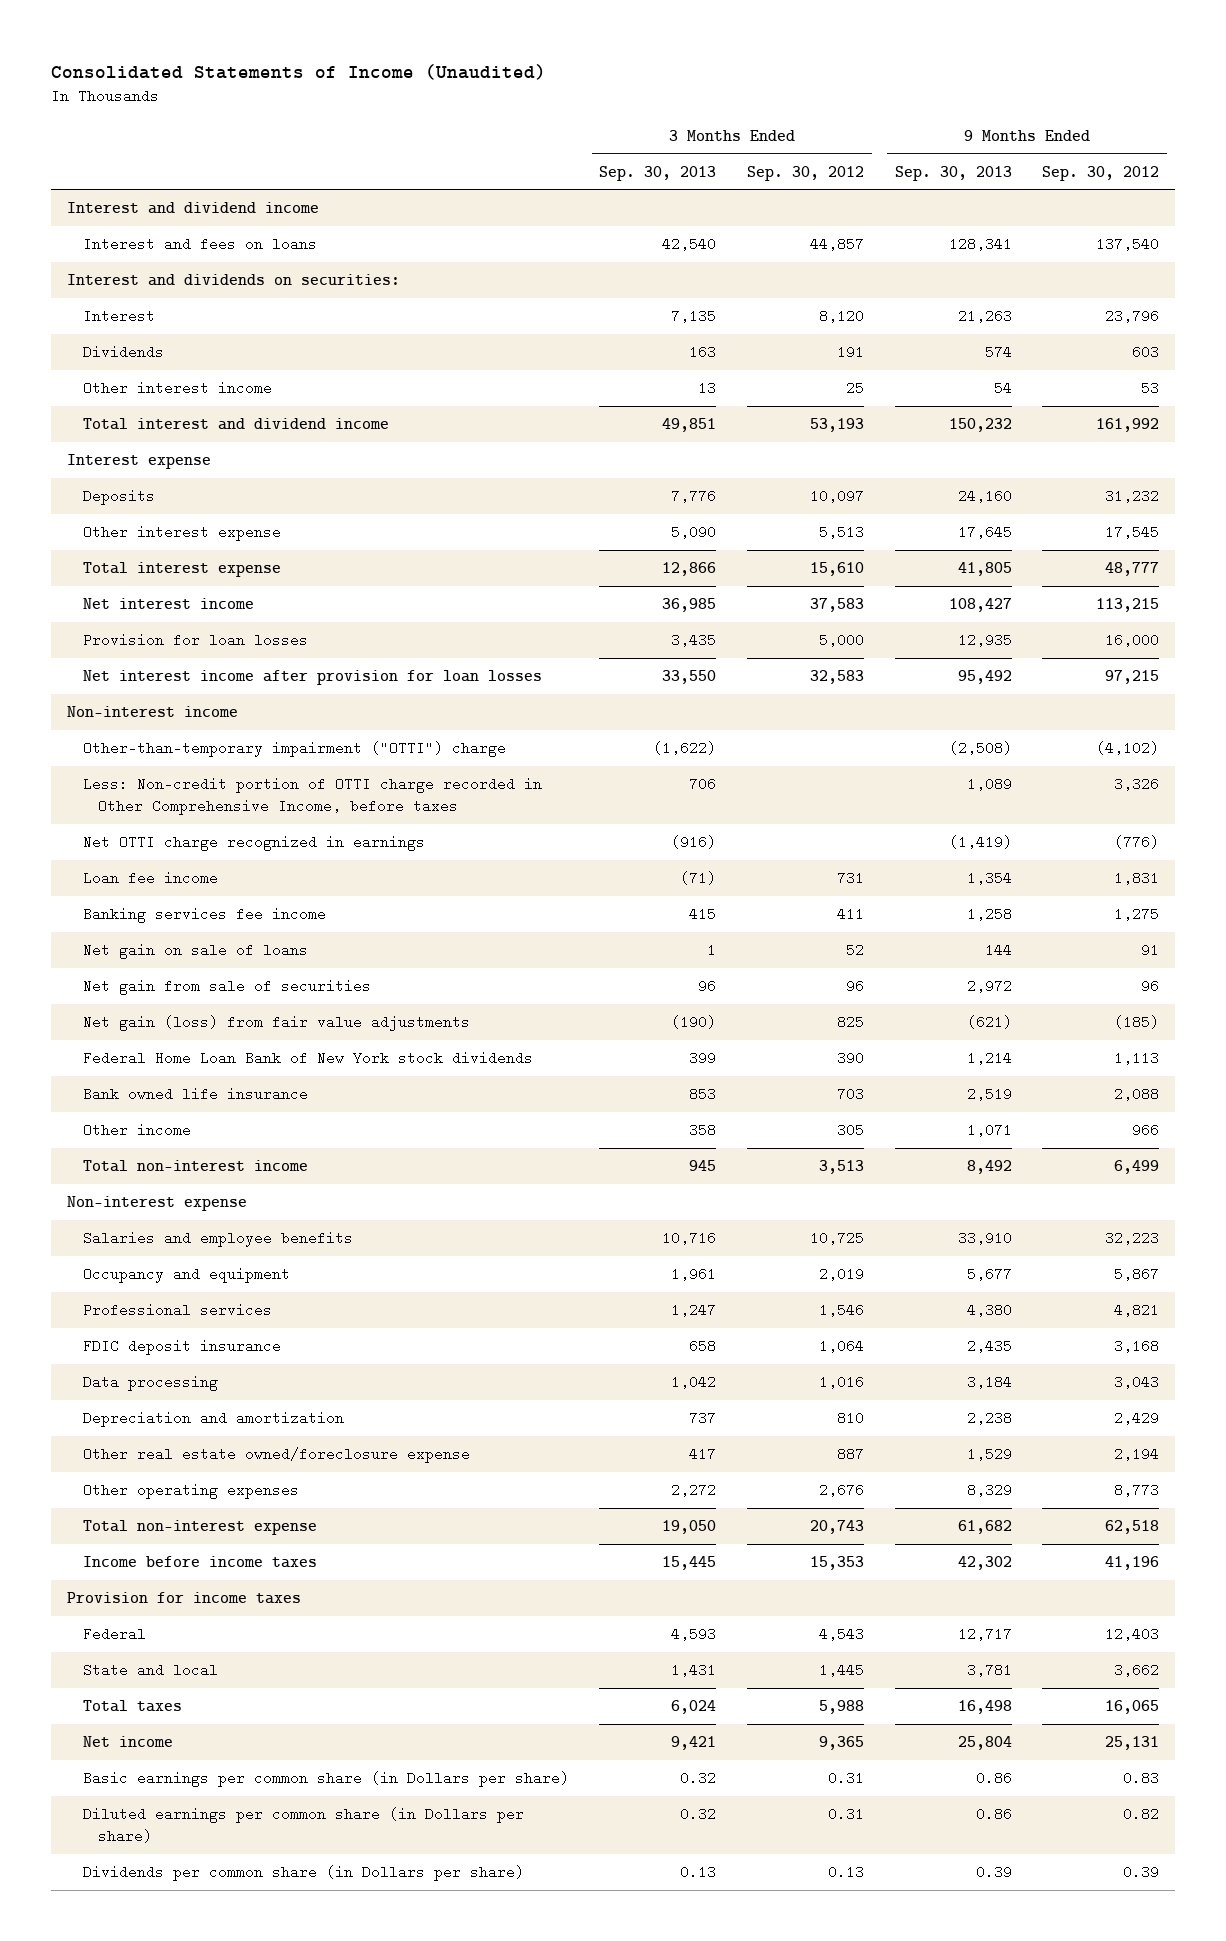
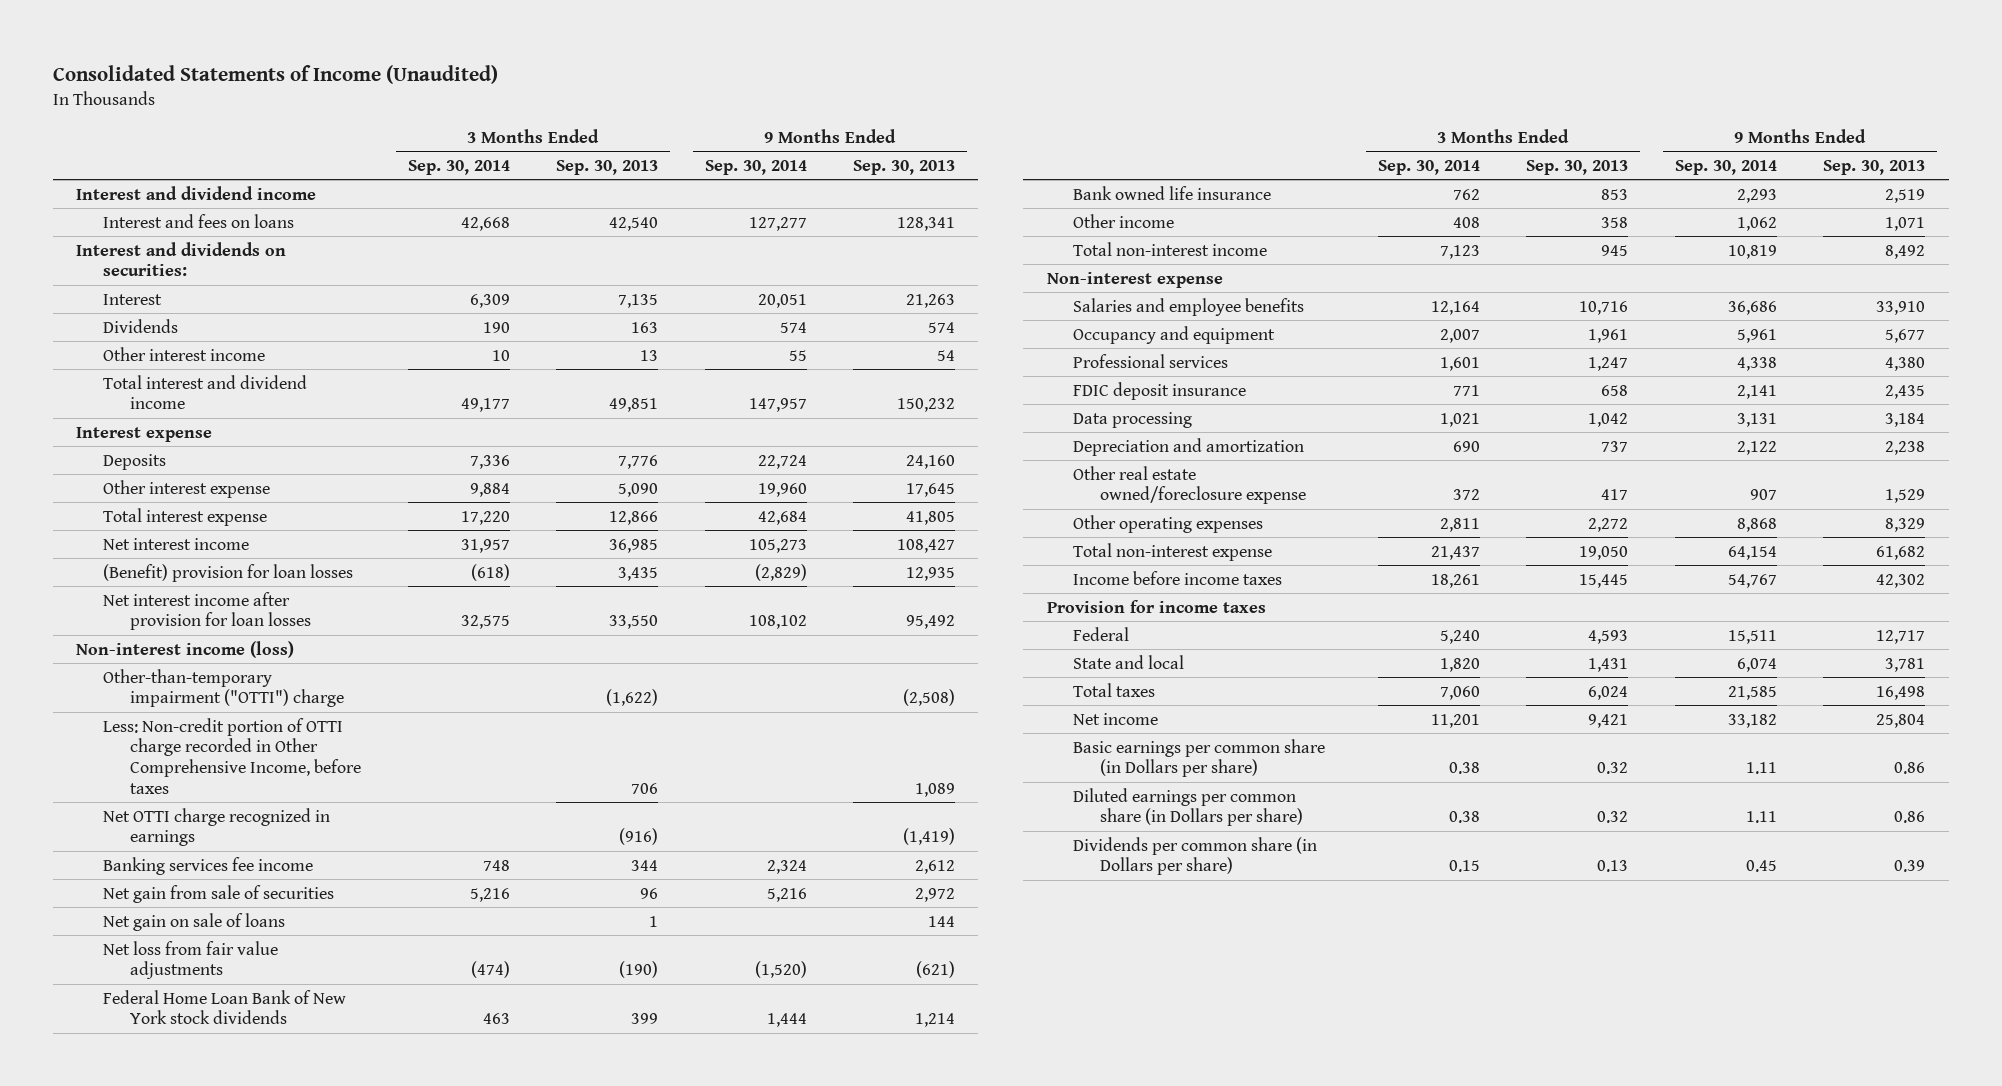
[746,165,864,181] Sep. 30, 2012 -> none
[1042,165,1160,181] Sep. 30, 2012 -> none
none -> [407,159,510,175] Sep. 30, 2014
none -> [704,159,807,175] Sep. 30, 2014
[82,632,308,647] Provision for loan losses -> [103,563,354,582] (Benefit) provision for loan losses
[66,705,238,717] Non-interest income -> [76,640,295,658] Non-interest income (loss)
[82,870,218,885] Loan fee income -> none
[689,906,717,921] 415 -> [631,859,659,871] 344
[966,906,1012,921] 1,258 -> [915,859,956,874] 2,612
[82,942,308,959] Net gain on sale of loans -> [103,912,286,931] Net gain on sale of loans
[82,1014,470,1031] Net gain (loss) from fair value adjustments -> [103,940,279,980] Net loss from fair value adjustments

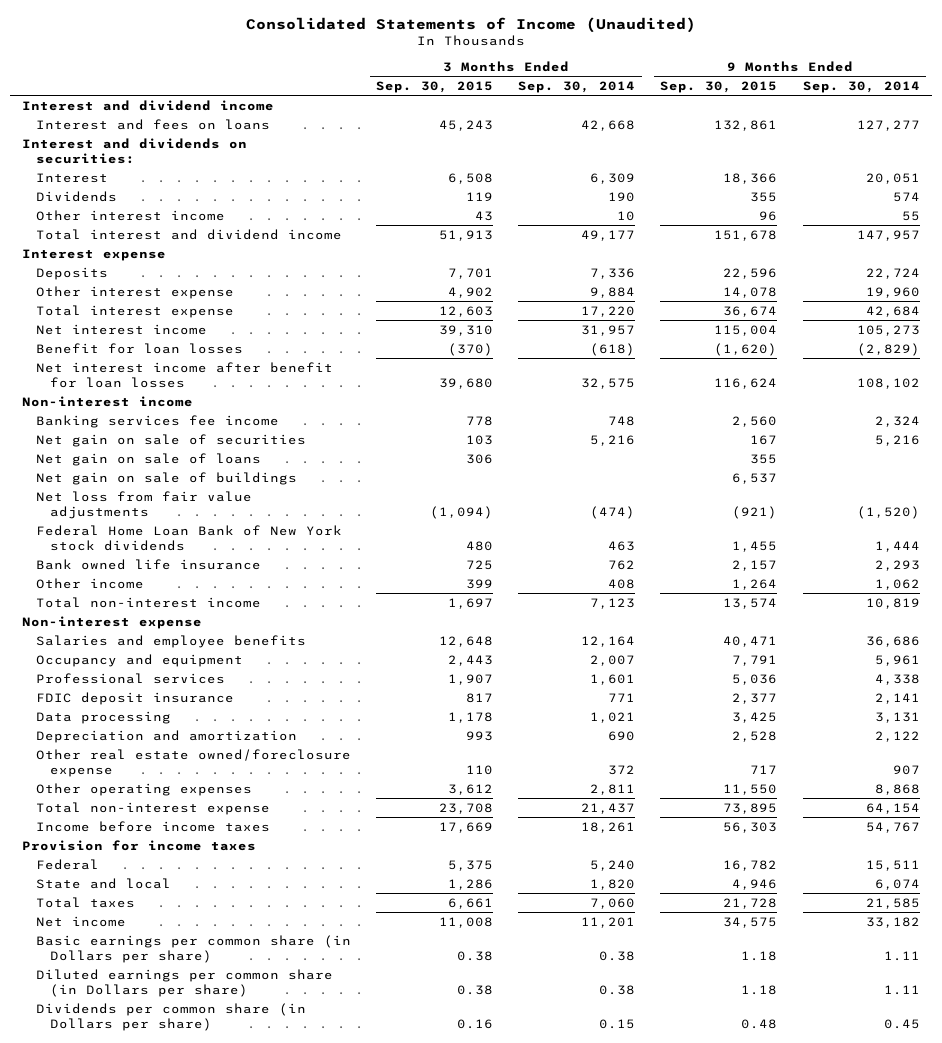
[556,159,659,175] Sep. 30, 2013 -> none
[853,159,956,175] Sep. 30, 2013 -> none
none -> [376,80,494,93] Sep. 30, 2015
none -> [660,80,778,93] Sep. 30, 2015
[103,668,345,708] Other-than-temporary impairment ("OTTI") charge -> none
[103,717,362,794] Less: Non-credit portion of OTTI charge recorded in Other Comprehensive Income, before taxes -> none
[103,807,331,847] Net OTTI charge recognized in earnings -> none
[103,563,354,582] (Benefit) provision for loan losses -> [36,342,244,354] Benefit for loan losses
[103,591,312,631] Net interest income after provision for loan losses -> [36,361,334,388] Net interest income after benefit for loan losses
[76,640,295,658] Non-interest income (loss) -> [22,395,194,407] Non-interest income
[103,884,335,903] Net gain from sale of securities -> [36,433,307,447] Net gain on sale of securities
none -> [36,471,298,485] Net gain on sale of buildings

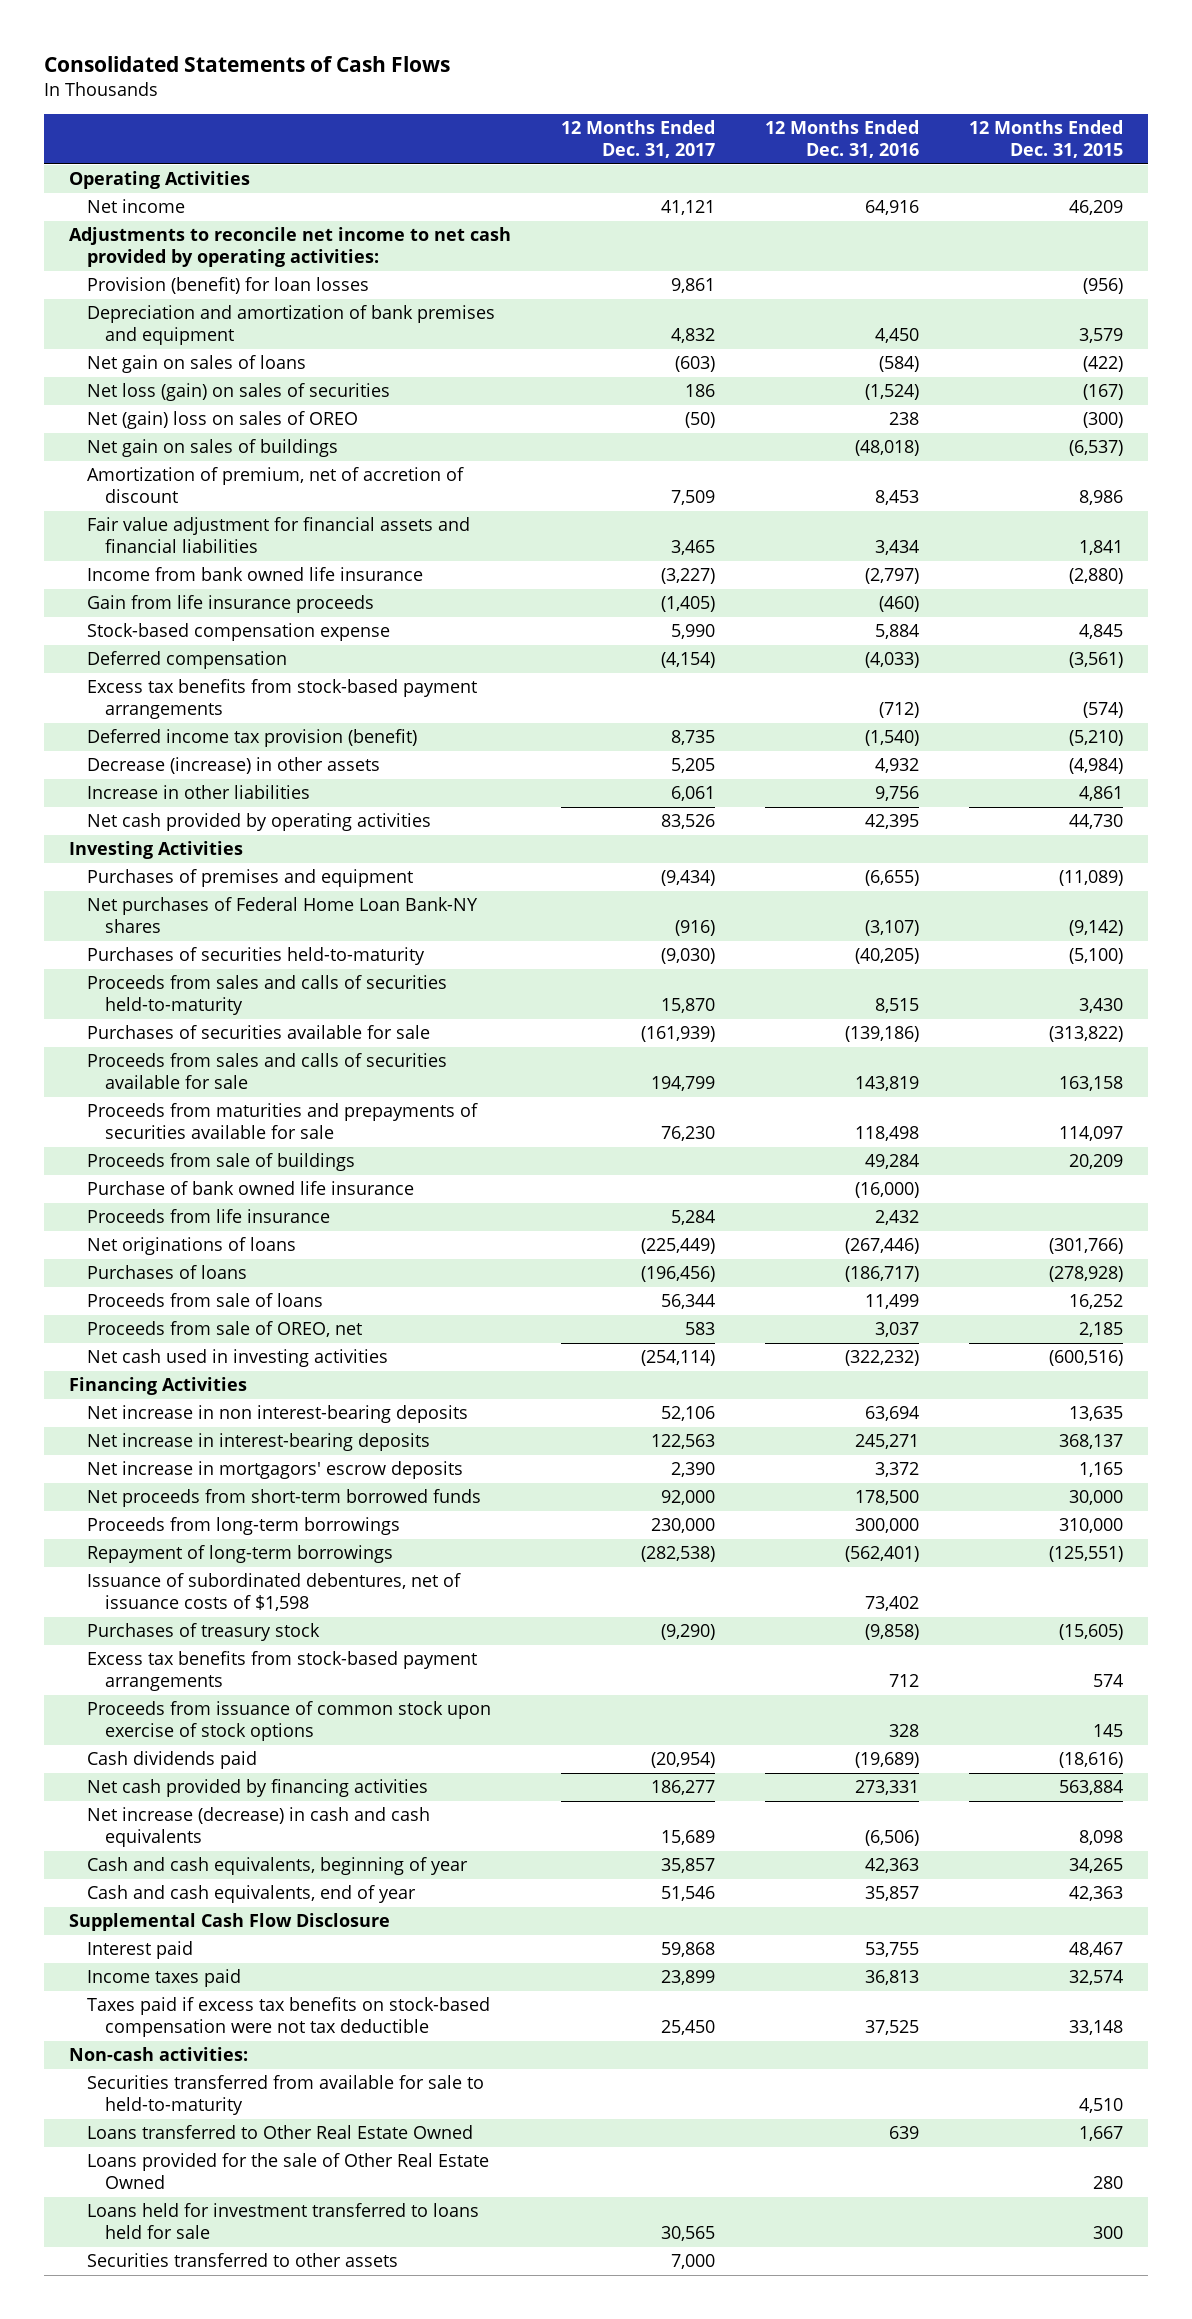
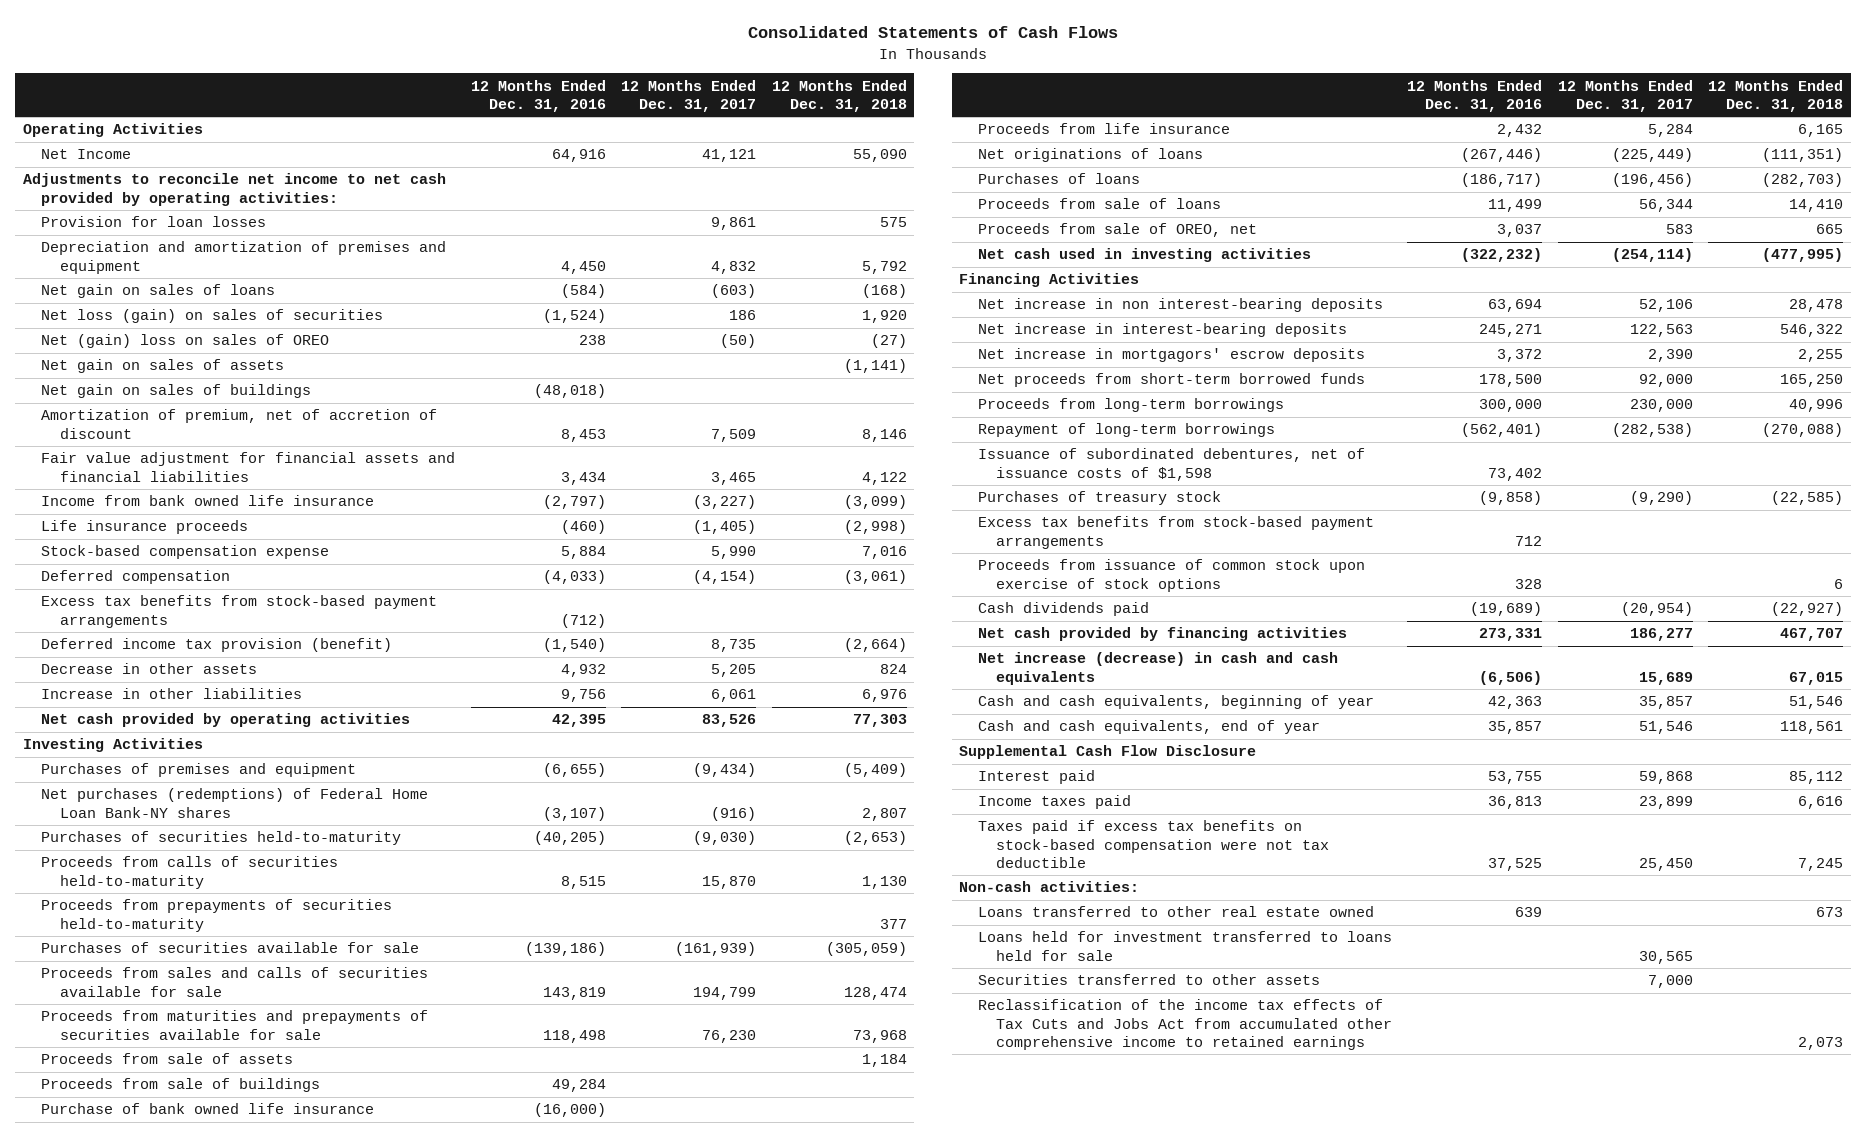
[968,119,1123,158] 12 Months Ended Dec. 31, 2015 -> none
none -> [771,79,907,113] 12 Months Ended Dec. 31, 2018
[87,199,186,214] Net income -> [41,149,132,160] Net Income
[87,277,370,295] Provision (benefit) for loan losses -> [41,216,267,228] Provision for loan losses
[87,305,496,346] Depreciation and amortization of bank premises and equipment -> [41,241,447,274] Depreciation and amortization of premises and equipment
none -> [41,359,285,374] Net gain on sales of assets
[87,595,375,614] Gain from life insurance proceeds -> [41,520,249,535] Life insurance proceeds
[87,757,381,775] Decrease (increase) in other assets -> [41,663,258,675] Decrease in other assets
[87,897,479,934] Net purchases of Federal Home Loan Bank-NY shares -> [41,788,429,818] Net purchases (redemptions) of Federal Home Loan Bank-NY shares
[87,975,448,1016] Proceeds from sales and calls of securities held-to-maturity -> [41,856,339,889] Proceeds from calls of securities held-to-maturity
none -> [41,899,393,932] Proceeds from prepayments of securities held-to-maturity
none -> [41,1053,294,1065] Proceeds from sale of assets
[87,2075,485,2116] Securities transferred from available for sale to held-to-maturity -> none
[87,2153,490,2190] Loans provided for the sale of Other Real Estate Owned -> none
[87,2125,474,2140] Loans transferred to Other Real Estate Owned -> [977,906,1374,918] Loans transferred to other real estate owned
none -> [977,999,1393,1050] Reclassification of the income tax effects of Tax Cuts and Jobs Act from accumulated other comprehensive income to retained earnings

